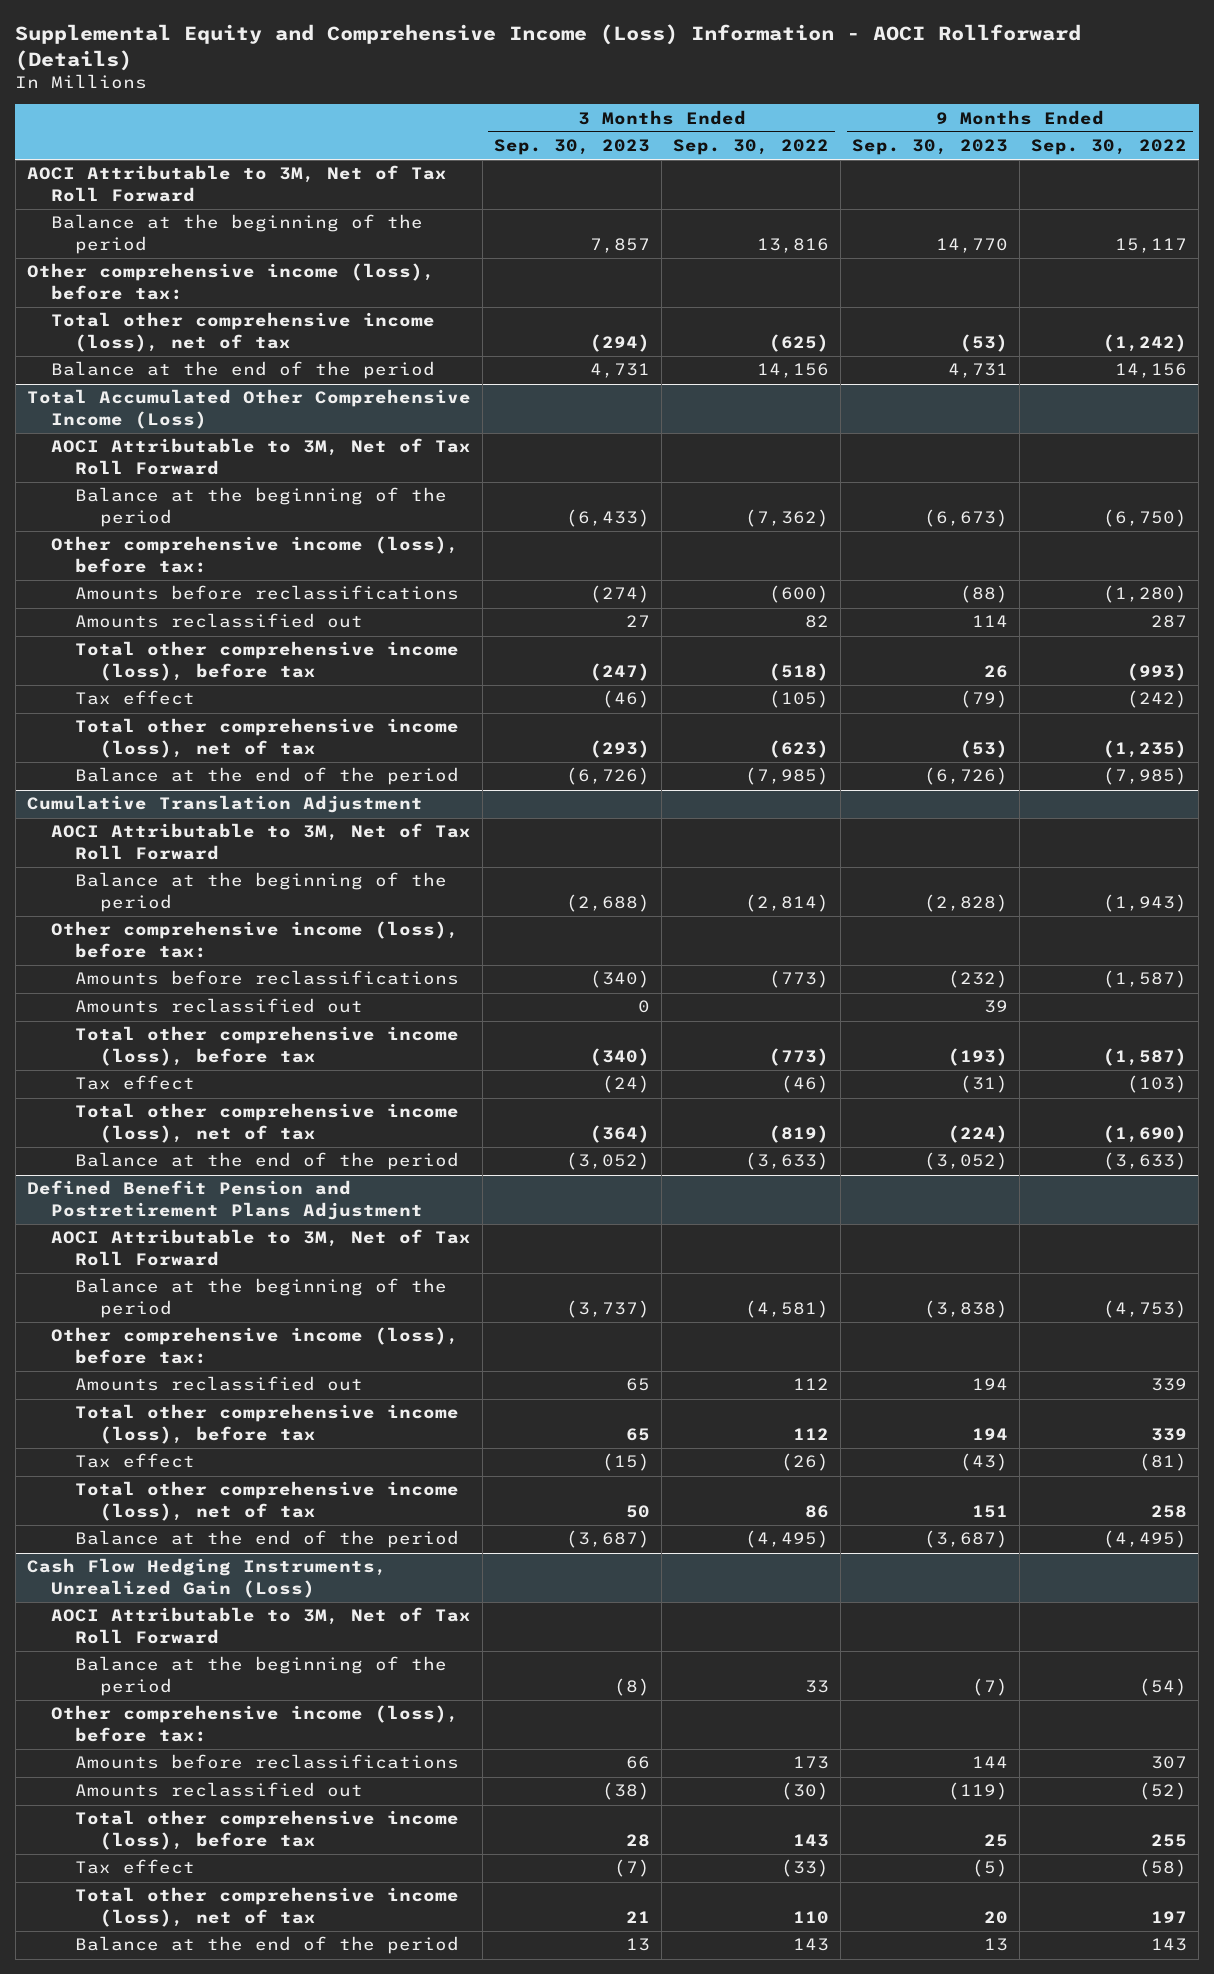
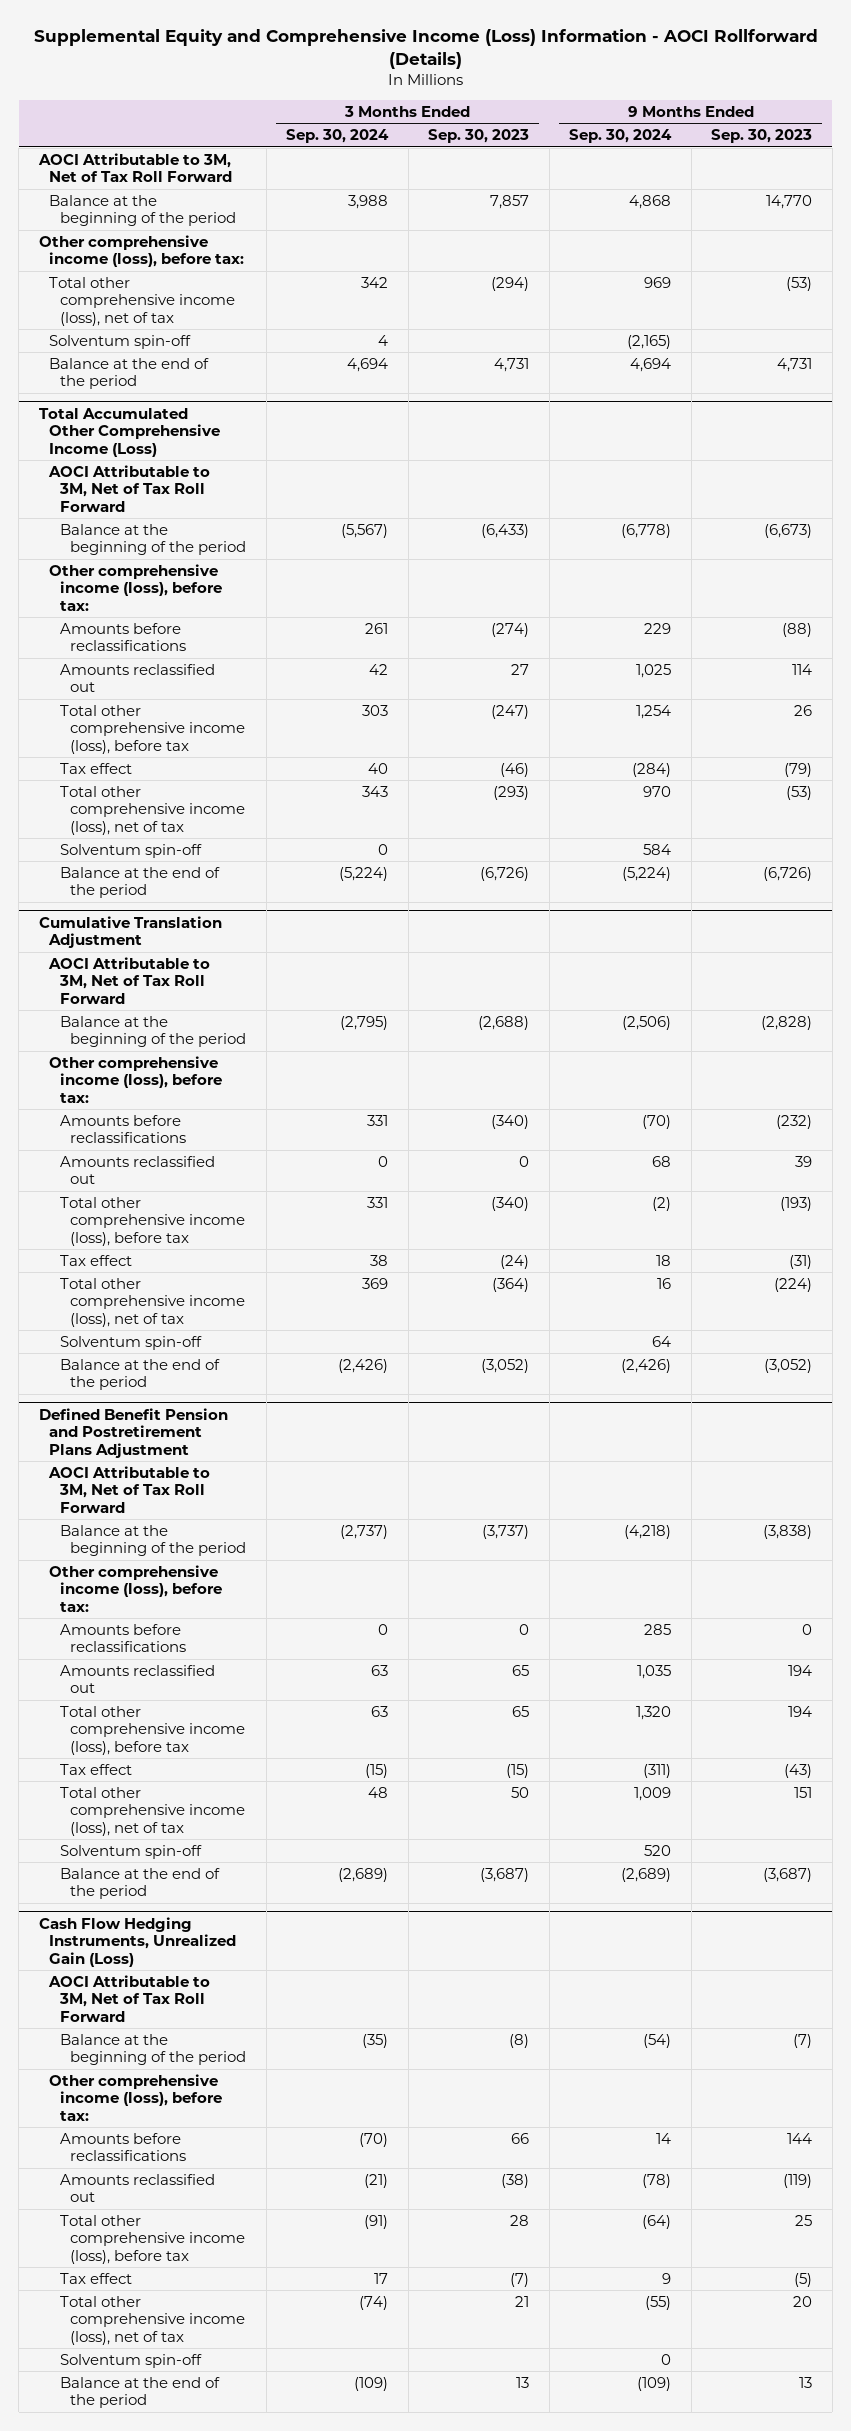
[673,139,830,156] Sep. 30, 2022 -> none
[1031,139,1188,156] Sep. 30, 2022 -> none
none -> [286,129,390,144] Sep. 30, 2024
none -> [569,129,673,144] Sep. 30, 2024
none -> [49,334,192,349] Solventum spin-off
none -> [59,843,202,858] Solventum spin-off
none -> [59,1335,202,1350] Solventum spin-off
none -> [59,1623,187,1653] Amounts before reclassifications
none -> [59,1844,202,1859] Solventum spin-off
none -> [59,2353,202,2368] Solventum spin-off

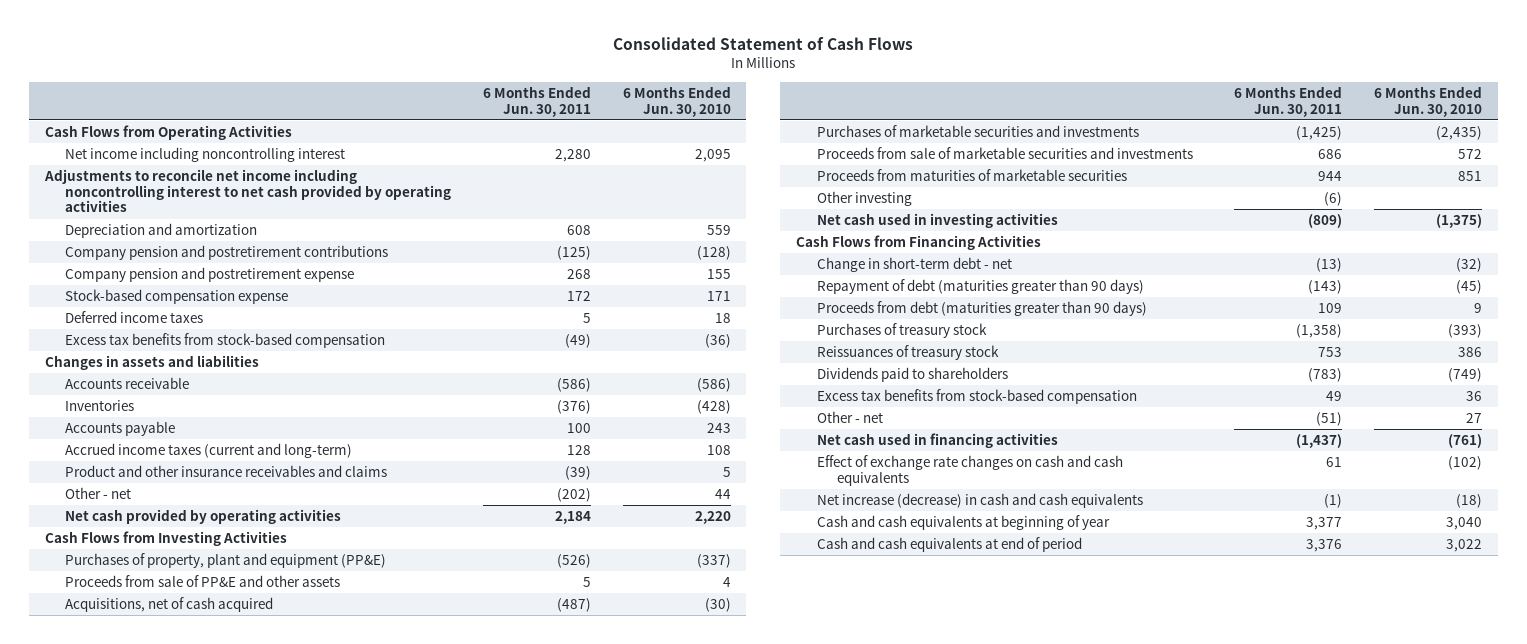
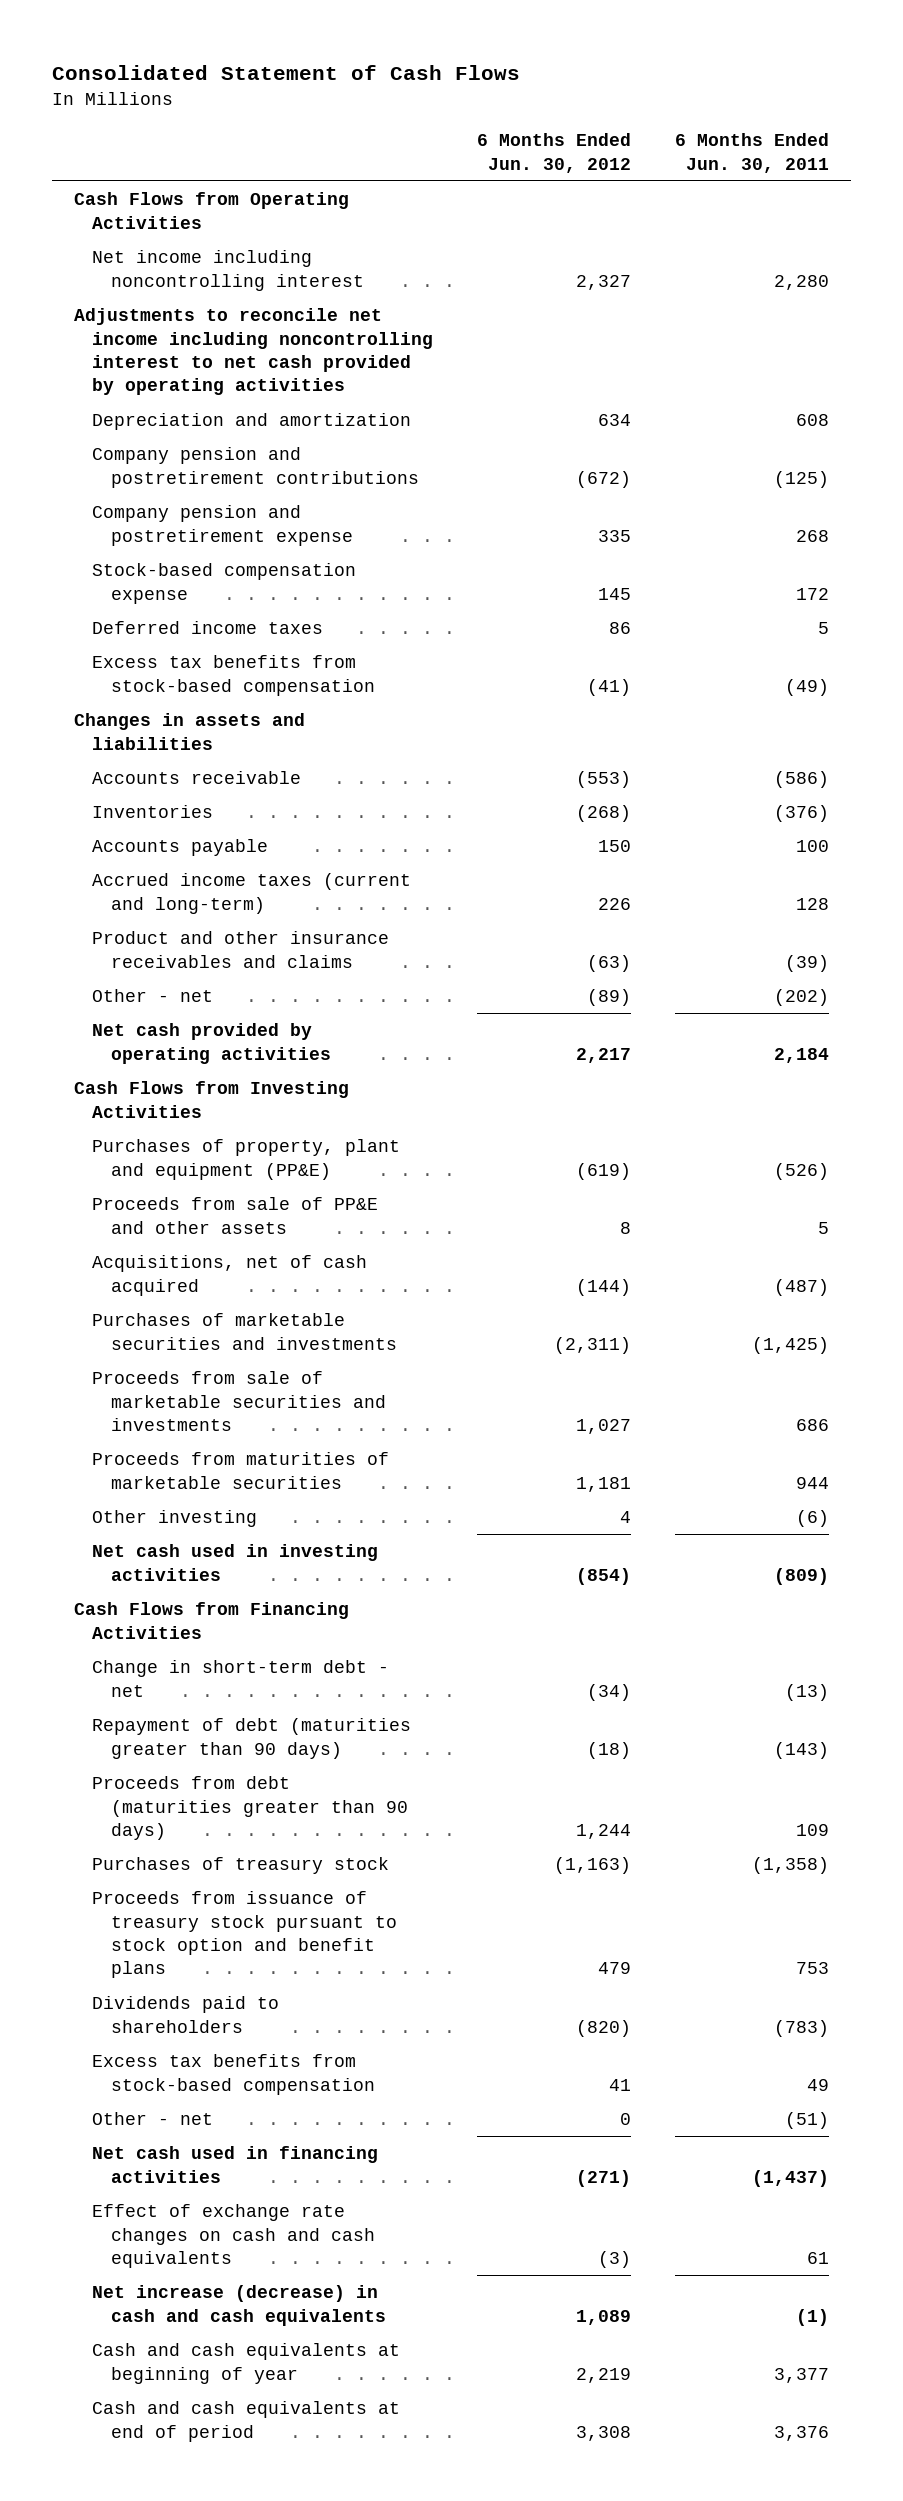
[622,85,731,117] 6 Months Ended Jun. 30, 2010 -> none
none -> [477,133,632,173] 6 Months Ended Jun. 30, 2012
[816,345,999,361] Reissuances of treasury stock -> [92,1891,397,1979] Proceeds from issuance of treasury stock pursuant to stock option and benefit plans

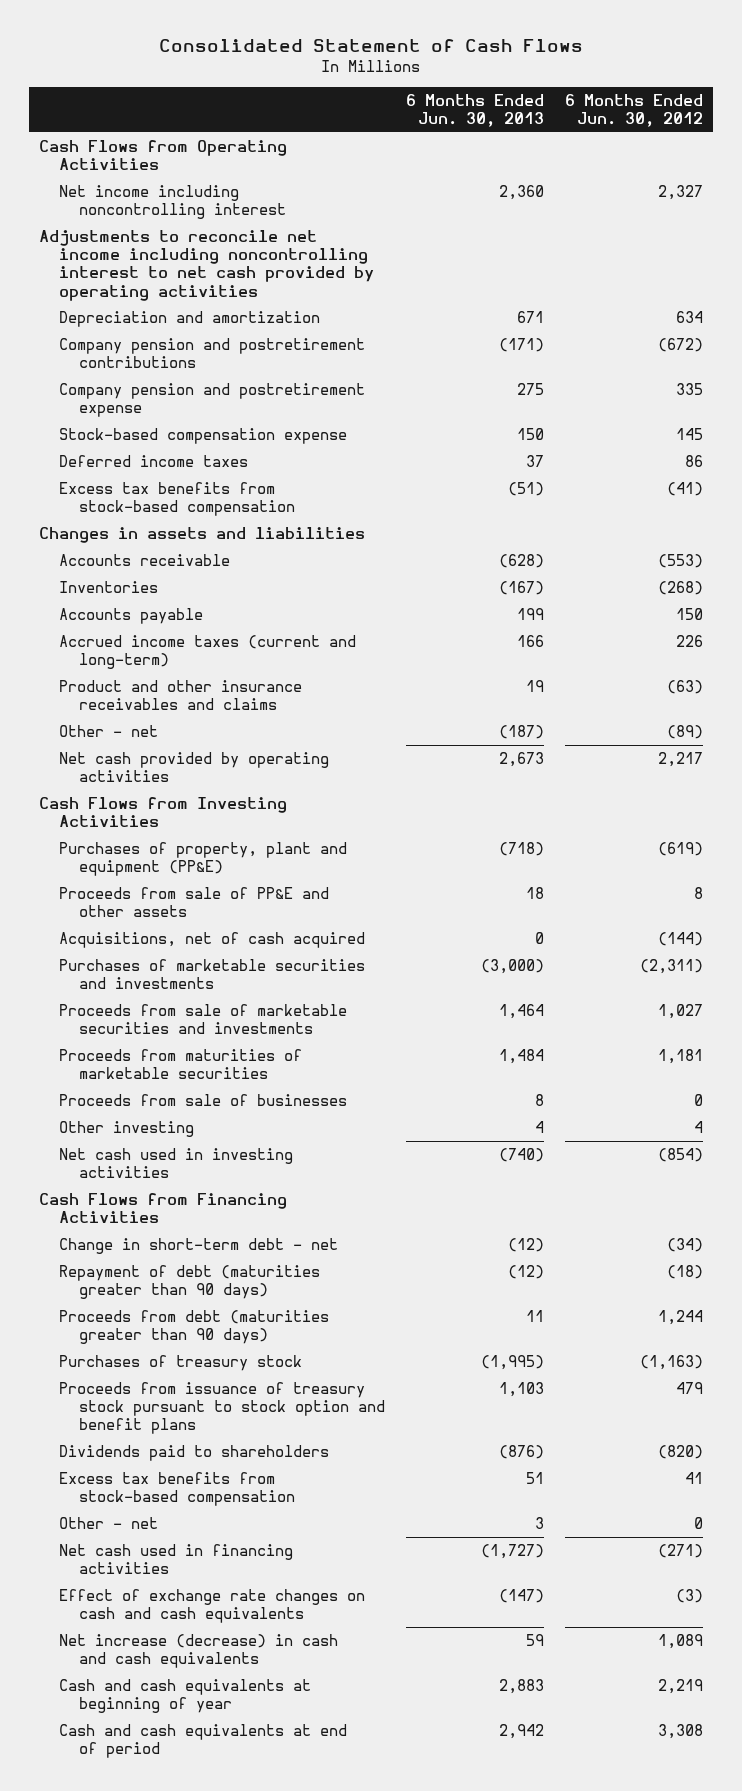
[675,133,830,173] 6 Months Ended Jun. 30, 2011 -> none
none -> [405,93,544,127] 6 Months Ended Jun. 30, 2013
none -> [59,1093,348,1106] Proceeds from sale of businesses

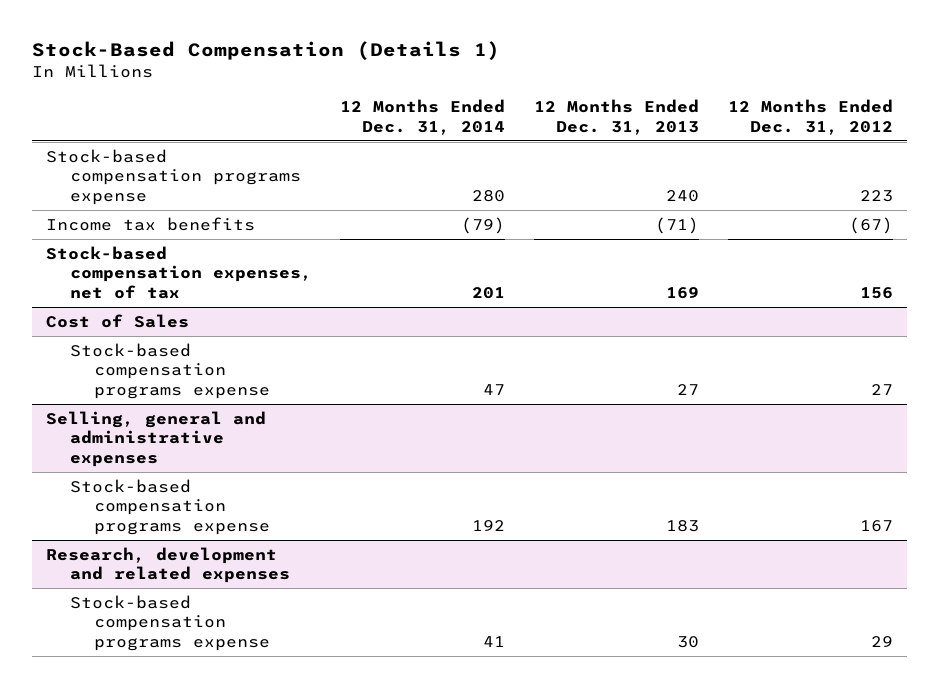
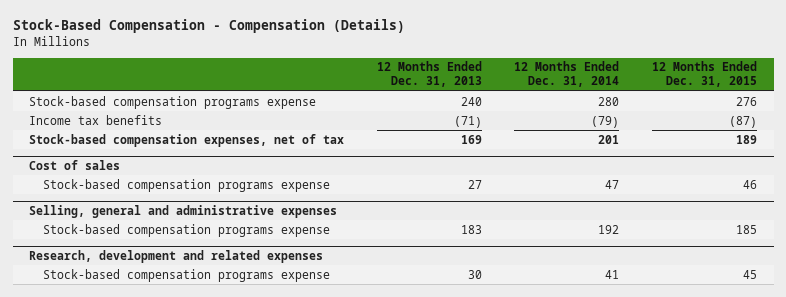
[31,41,500,61] Stock-Based Compensation (Details 1) -> [12,19,405,34] Stock-Based Compensation - Compensation (Details)
[727,99,893,136] 12 Months Ended Dec. 31, 2012 -> none
none -> [652,61,758,88] 12 Months Ended Dec. 31, 2015
[46,313,190,328] Cost of Sales -> [28,159,120,170] Cost of sales

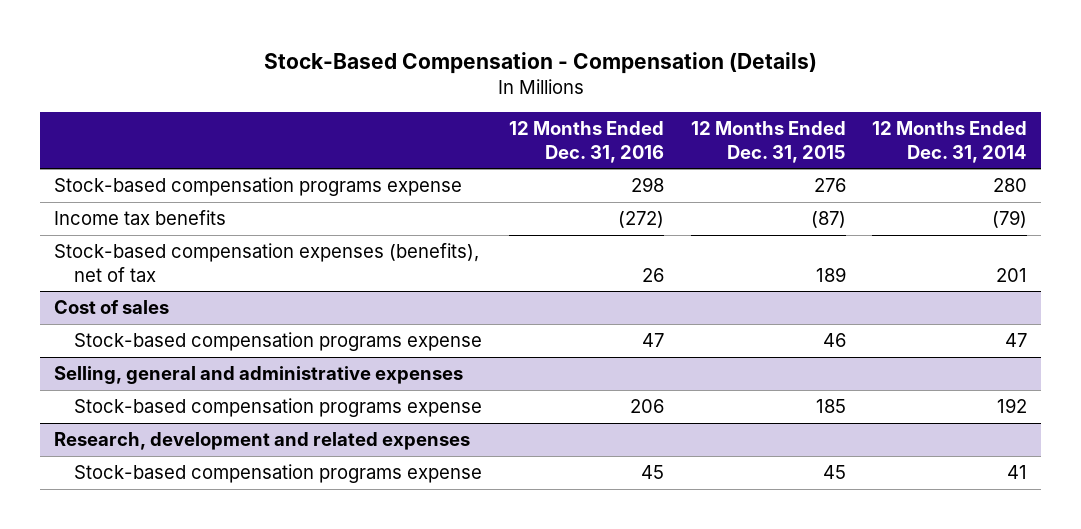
[376,61,482,88] 12 Months Ended Dec. 31, 2013 -> none
none -> [509,121,665,163] 12 Months Ended Dec. 31, 2016
[28,133,344,147] Stock-based compensation expenses, net of tax -> [53,243,479,282] Stock-based compensation expenses (benefits), net of tax

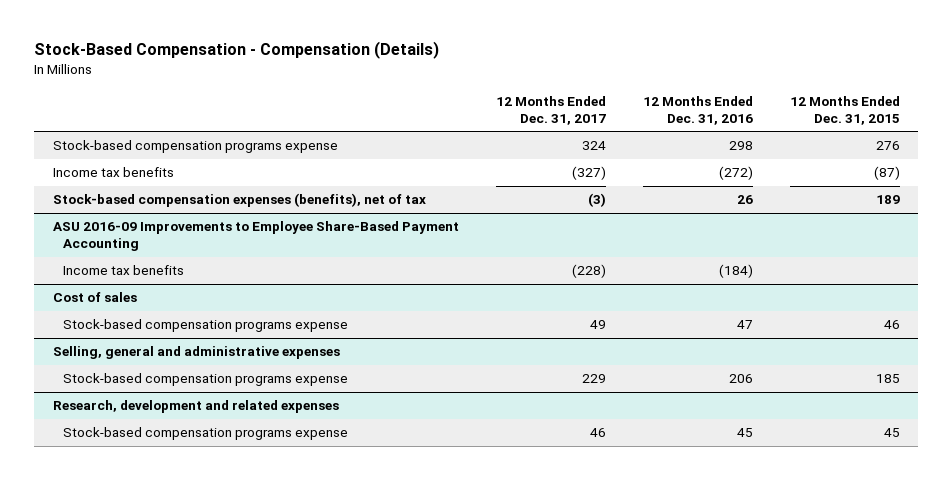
[872,121,1028,163] 12 Months Ended Dec. 31, 2014 -> none
none -> [495,95,606,126] 12 Months Ended Dec. 31, 2017
none -> [52,221,459,252] ASU 2016-09 Improvements to Employee Share-Based Payment Accounting
none -> [62,265,184,276] Income tax benefits

